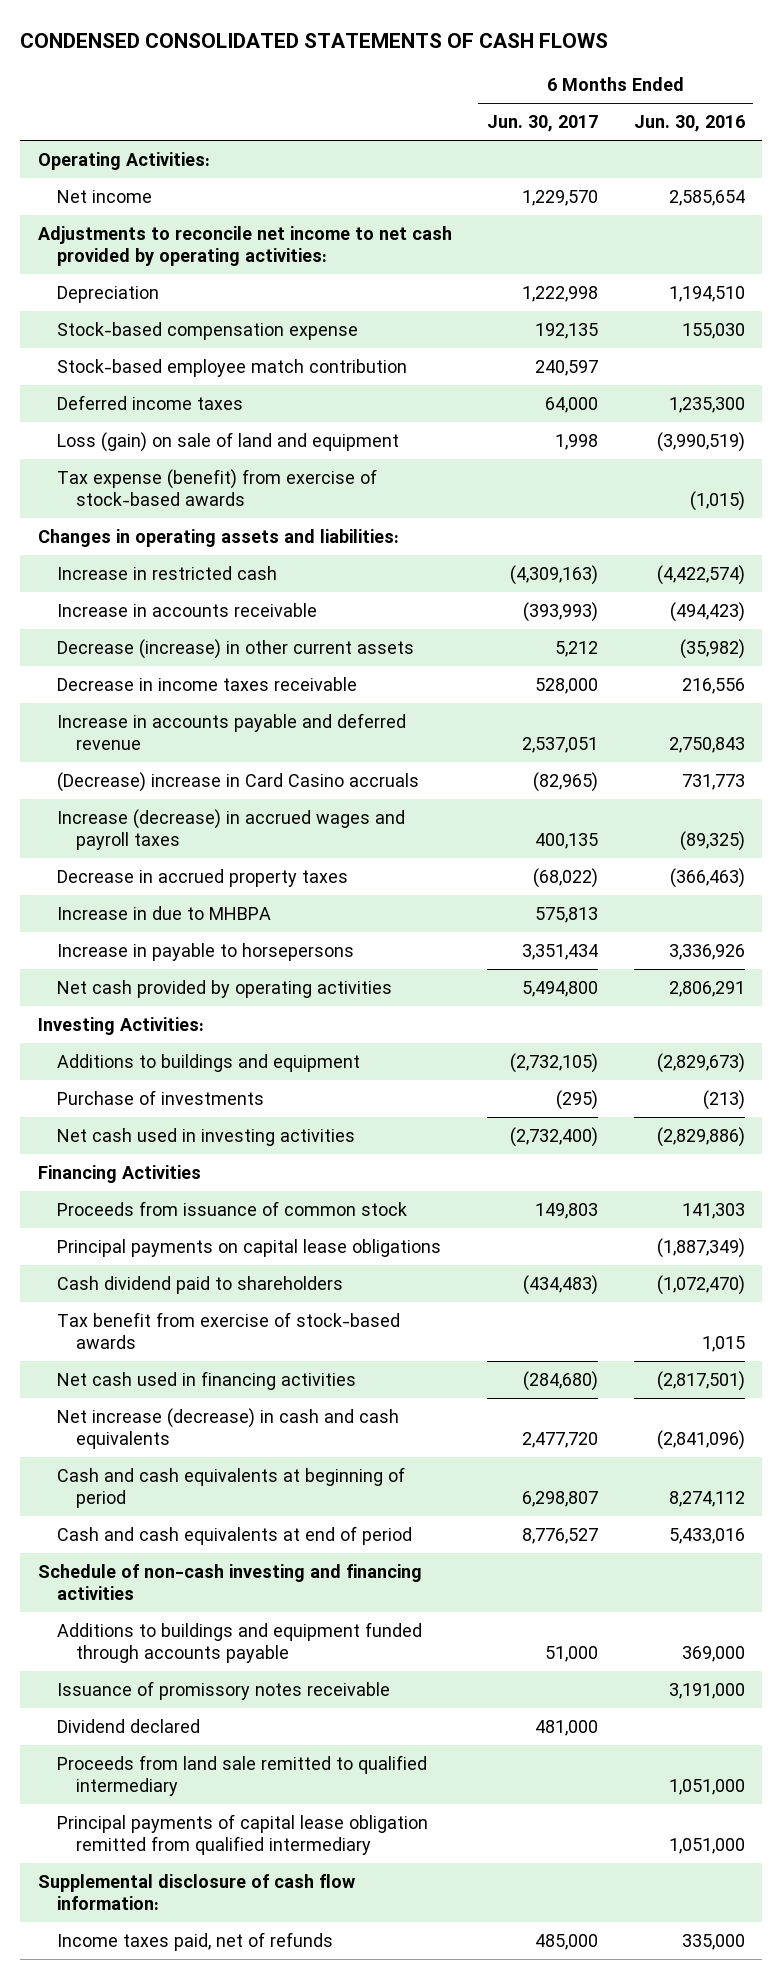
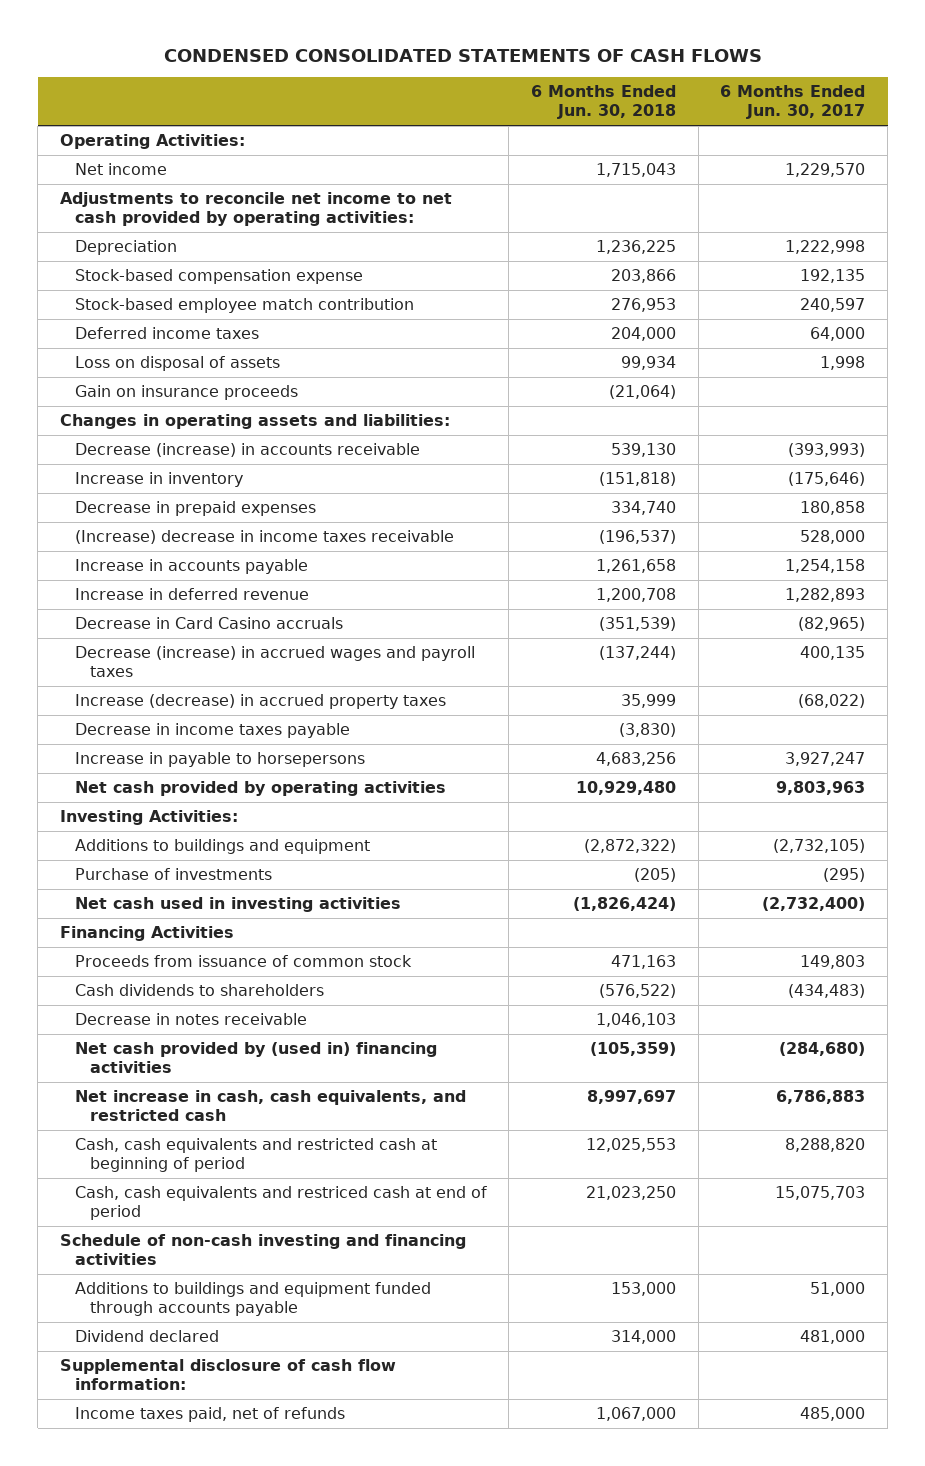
[633,115,745,133] Jun. 30, 2016 -> none
none -> [531,85,677,120] 6 Months Ended Jun. 30, 2018
[56,468,377,507] Tax expense (benefit) from exercise of stock-based awards -> none
[56,431,399,452] Loss (gain) on sale of land and equipment -> [74,356,280,372] Loss on disposal of assets
none -> [74,385,298,401] Gain on insurance proceeds
[56,565,277,580] Increase in restricted cash -> none
[56,638,414,659] Decrease (increase) in other current assets -> none
[56,868,348,887] Decrease in accrued property taxes -> none
[56,905,271,920] Increase in due to MHBPA -> none
[56,602,317,617] Increase in accounts receivable -> [74,443,420,458] Decrease (increase) in accounts receivable
none -> [74,472,243,488] Increase in inventory
none -> [74,501,316,517] Decrease in prepaid expenses
[56,676,357,691] Decrease in income taxes receivable -> [74,530,454,545] (Increase) decrease in income taxes receivable
[56,712,406,751] Increase in accounts payable and deferred revenue -> [74,559,308,575] Increase in accounts payable
[522,737,599,754] 2,537,051 -> [785,559,866,574] 1,254,158
none -> [74,588,309,601] Increase in deferred revenue
[56,771,419,792] (Decrease) increase in Card Casino accruals -> [74,617,343,630] Decrease in Card Casino accruals
none -> [74,646,475,678] Decrease (increase) in accrued wages and payroll taxes
[56,808,405,851] Increase (decrease) in accrued wages and payroll taxes -> [74,694,446,710] Increase (decrease) in accrued property taxes
[535,833,599,850] 400,135 -> [798,694,866,709] (68,022)
none -> [74,723,350,739] Decrease in income taxes payable
[522,943,599,960] 3,351,434 -> [785,752,866,767] 3,927,247
[522,980,599,997] 5,494,800 -> [776,781,866,796] 9,803,963
[56,1238,441,1257] Principal payments on capital lease obligations -> none
[56,1311,400,1350] Tax benefit from exercise of stock-based awards -> none
[56,1275,343,1294] Cash dividend paid to shareholders -> [74,984,324,997] Cash dividends to shareholders
none -> [74,1013,307,1026] Decrease in notes receivable
[56,1370,356,1390] Net cash used in financing activities -> [74,1042,437,1074] Net cash provided by (used in) financing activities
[56,1407,399,1450] Net increase (decrease) in cash and cash equivalents -> [74,1090,466,1122] Net increase in cash, cash equivalents, and restricted cash
[522,1432,599,1449] 2,477,720 -> [776,1090,866,1105] 6,786,883
[56,1466,405,1509] Cash and cash equivalents at beginning of period -> [74,1138,437,1173] Cash, cash equivalents and restricted cash at beginning of period
[522,1491,599,1508] 6,298,807 -> [785,1138,866,1153] 8,288,820
[56,1525,412,1545] Cash and cash equivalents at end of period -> [74,1186,487,1221] Cash, cash equivalents and restriced cash at end of period
[522,1527,599,1544] 8,776,527 -> [775,1186,866,1201] 15,075,703
[56,1680,390,1700] Issuance of promissory notes receivable -> none
[56,1754,427,1797] Proceeds from land sale remitted to qualified intermediary -> none
[56,1813,428,1856] Principal payments of capital lease obligation remitted from qualified intermediary -> none

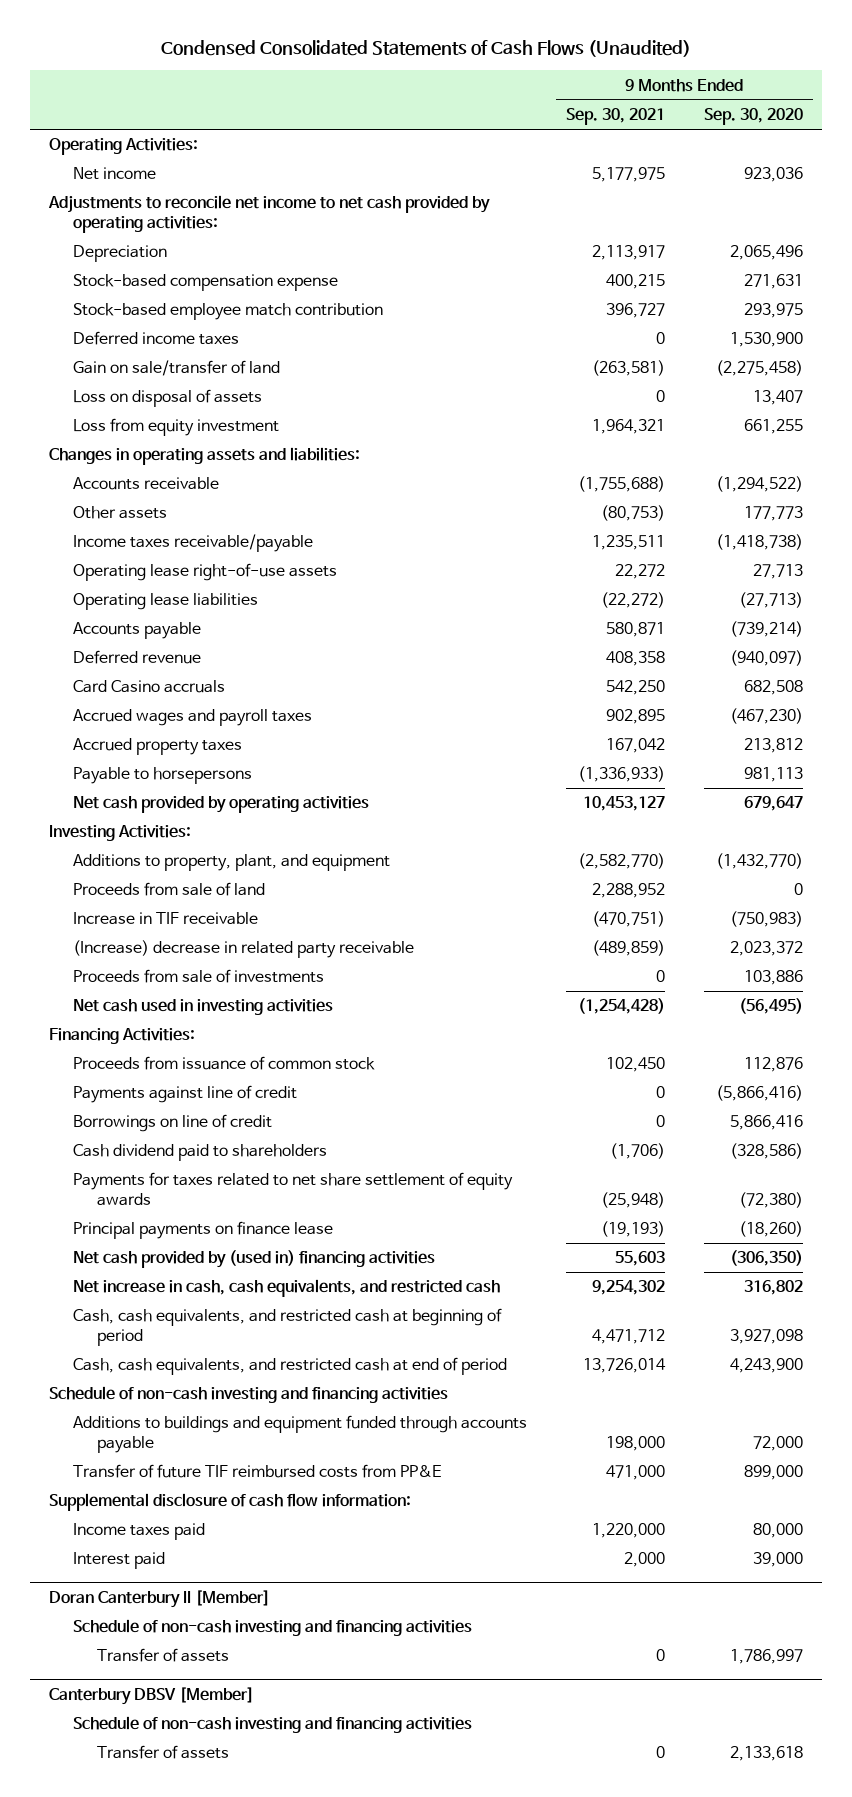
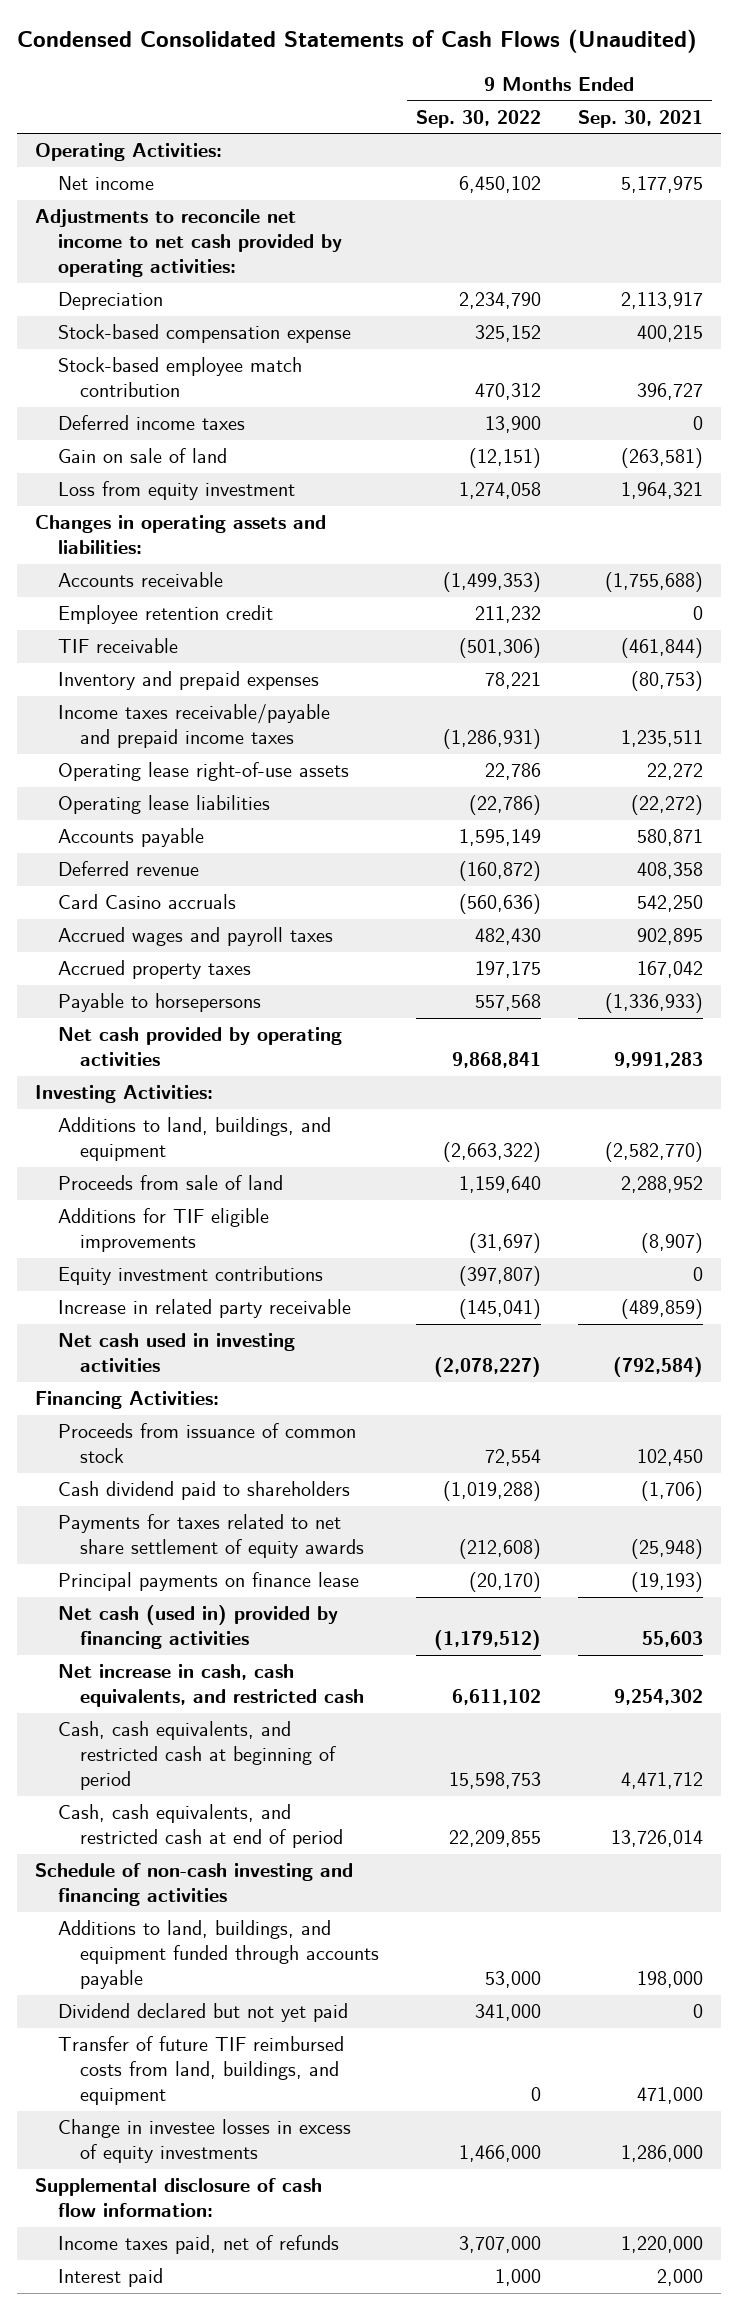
[703,108,803,126] Sep. 30, 2020 -> none
none -> [415,109,541,128] Sep. 30, 2022
[73,389,263,408] Loss on disposal of assets -> none
[73,360,281,377] Gain on sale/transfer of land -> [57,448,227,464] Gain on sale of land
none -> [57,605,273,625] Employee retention credit
none -> [57,638,178,654] TIF receivable
[73,506,168,520] Other assets -> [57,671,319,691] Inventory and prepaid expenses
[73,534,314,553] Income taxes receivable/payable -> [57,704,330,749] Income taxes receivable/payable and prepaid income taxes
[583,796,666,812] 10,453,127 -> [613,1052,703,1069] 9,991,283
[73,854,391,872] Additions to property, plant, and equipment -> [57,1117,331,1162] Additions to land, buildings, and equipment
[73,912,259,926] Increase in TIF receivable -> none
[73,969,325,984] Proceeds from sale of investments -> none
none -> [57,1208,269,1253] Additions for TIF eligible improvements
none -> [57,1266,323,1286] Equity investment contributions
[73,940,415,959] (Increase) decrease in related party receivable -> [57,1299,351,1319] Increase in related party receivable
[578,998,666,1015] (1,254,428) -> [612,1357,703,1378] (792,584)
[73,1085,298,1104] Payments against line of credit -> none
[73,1114,273,1133] Borrowings on line of credit -> none
[73,1250,436,1269] Net cash provided by (used in) financing activities -> [57,1605,338,1650] Net cash (used in) provided by financing activities
[73,1415,528,1454] Additions to buildings and equipment funded through accounts payable -> [57,1920,379,1990] Additions to land, buildings, and equipment funded through accounts payable
none -> [57,2003,348,2023] Dividend declared but not yet paid
[73,1464,443,1479] Transfer of future TIF reimbursed costs from PP&E -> [57,2036,344,2106] Transfer of future TIF reimbursed costs from land, buildings, and equipment
none -> [57,2119,351,2164] Change in investee losses in excess of equity investments
[73,1523,206,1541] Income taxes paid -> [57,2235,339,2255] Income taxes paid, net of refunds
[49,1590,271,1609] Doran Canterbury II [Member] -> none
[73,1619,473,1637] Schedule of non-cash investing and financing activities -> none
[97,1648,230,1663] Transfer of assets -> none
[49,1687,255,1706] Canterbury DBSV [Member] -> none
[73,1716,473,1734] Schedule of non-cash investing and financing activities -> none
[97,1745,230,1760] Transfer of assets -> none

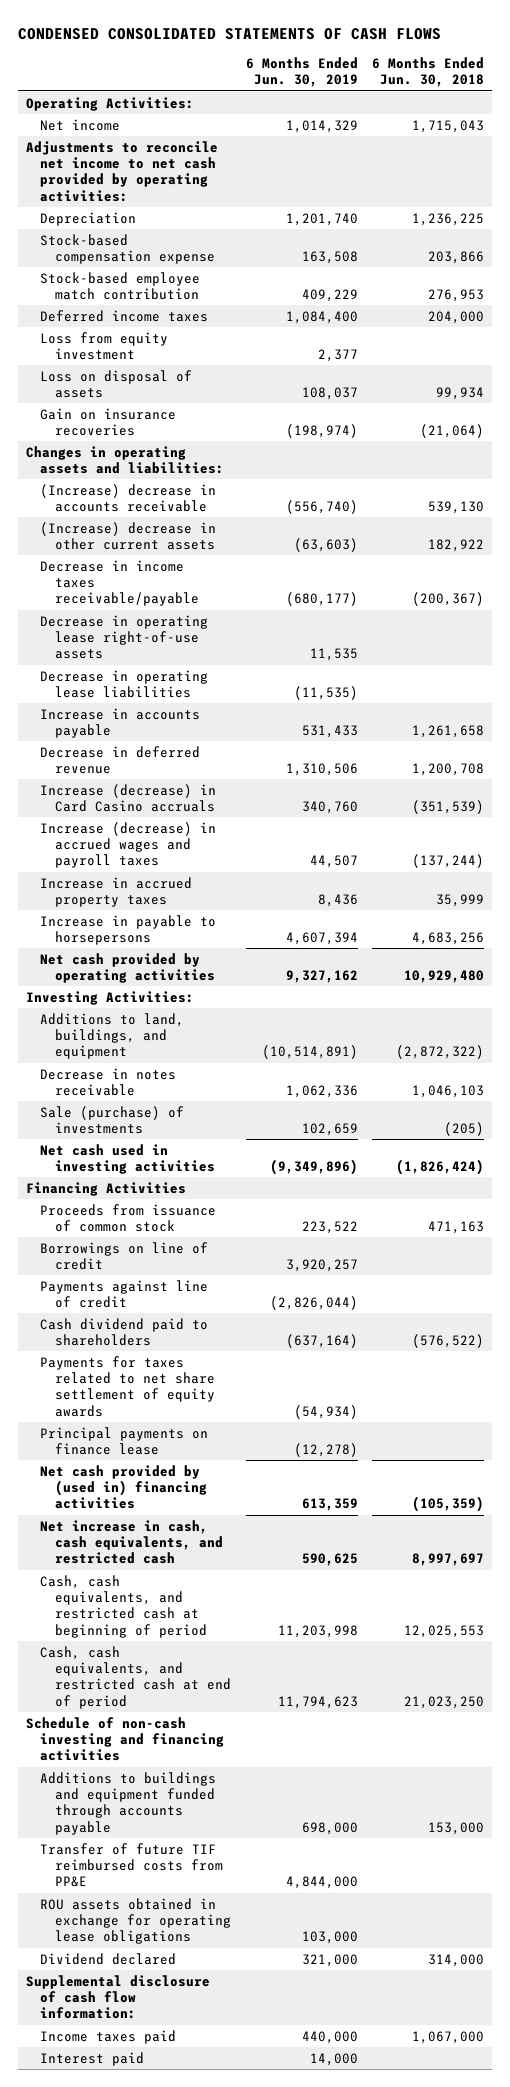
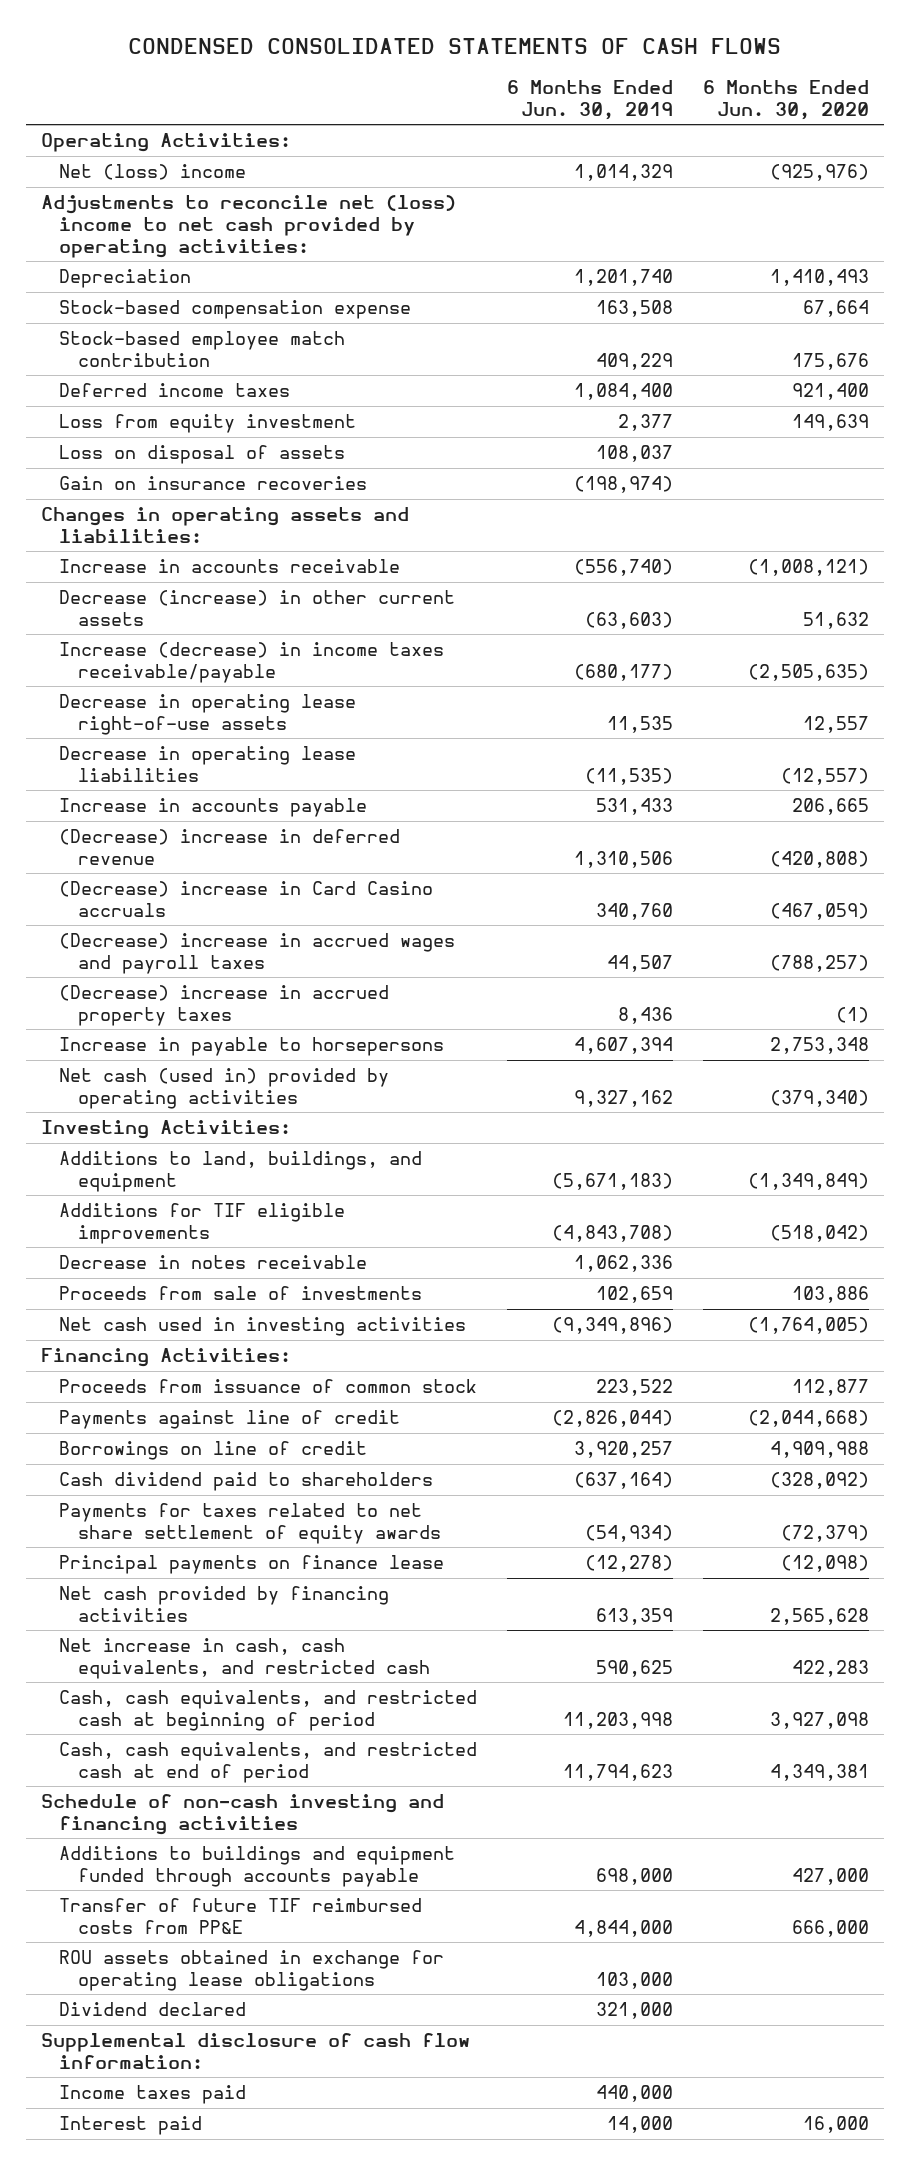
[372,56,485,88] 6 Months Ended Jun. 30, 2018 -> none
none -> [702,79,869,120] 6 Months Ended Jun. 30, 2020
[40,118,121,131] Net income -> [59,164,247,181] Net (loss) income
[25,140,218,202] Adjustments to reconcile net income to net cash provided by operating activities: -> [40,195,456,258] Adjustments to reconcile net (loss) income to net cash provided by operating activities:
[40,483,217,513] (Increase) decrease in accounts receivable -> [59,559,401,574] Increase in accounts receivable
[40,521,217,551] (Increase) decrease in other current assets -> [59,590,456,626] Decrease (increase) in other current assets
[40,559,199,607] Decrease in income taxes receivable/payable -> [59,642,445,683] Increase (decrease) in income taxes receivable/payable
[40,745,201,775] Decrease in deferred revenue -> [59,829,401,865] (Decrease) increase in deferred revenue
[40,783,217,813] Increase (decrease) in Card Casino accruals -> [59,881,434,917] (Decrease) increase in Card Casino accruals
[40,821,217,869] Increase (decrease) in accrued wages and payroll taxes -> [59,933,456,974] (Decrease) increase in accrued wages and payroll taxes
[40,876,193,908] Increase in accrued property taxes -> [59,985,390,1026] (Decrease) increase in accrued property taxes
[40,952,215,984] Net cash provided by operating activities -> [59,1068,390,1109] Net cash (used in) provided by operating activities
[261,1045,358,1060] (10,514,891) -> [552,1172,674,1190] (5,671,183)
none -> [59,1203,346,1244] Additions for TIF eligible improvements
[40,1105,185,1135] Sale (purchase) of investments -> [59,1286,423,1301] Proceeds from sale of investments
[25,1181,186,1196] Financing Activities -> [40,1348,291,1368] Financing Activities:
[40,1241,209,1271] Borrowings on line of credit -> [59,1441,368,1461] Borrowings on line of credit
[40,1464,207,1510] Net cash provided by (used in) financing activities -> [59,1586,390,1622] Net cash provided by financing activities

